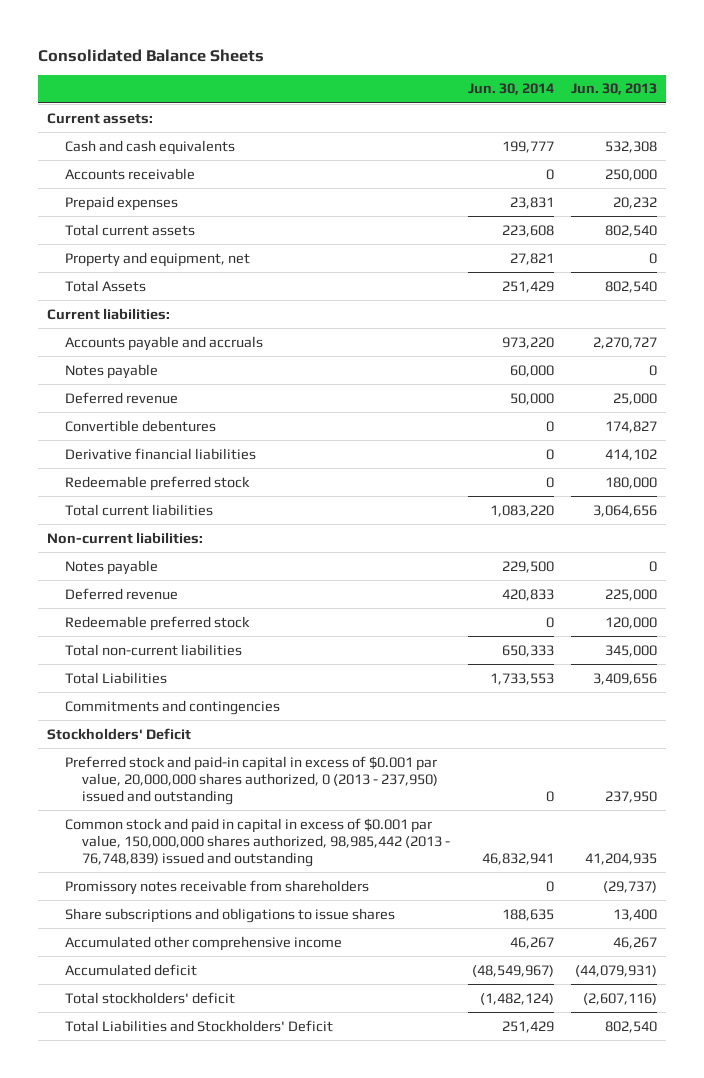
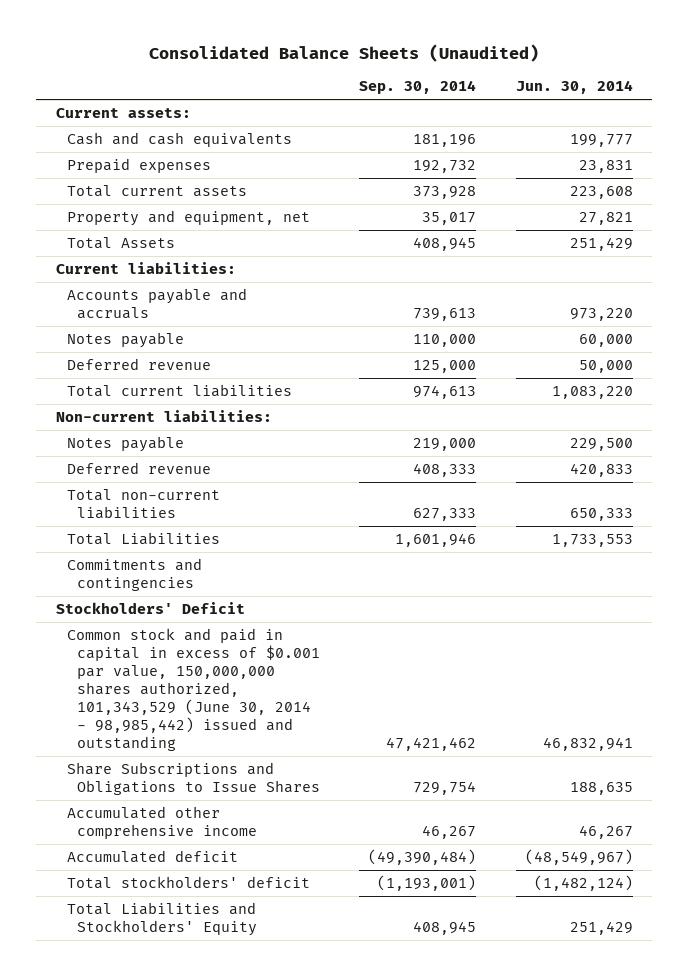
[38,48,265,62] Consolidated Balance Sheets -> [149,43,540,62] Consolidated Balance Sheets (Unaudited)
[571,83,658,96] Jun. 30, 2013 -> none
none -> [359,80,477,95] Sep. 30, 2014
[64,167,195,180] Accounts receivable -> none
[64,419,216,432] Convertible debentures -> none
[64,447,256,460] Derivative financial liabilities -> none
[64,475,250,491] Redeemable preferred stock -> none
[64,615,250,631] Redeemable preferred stock -> none
[64,755,439,806] Preferred stock and paid-in capital in excess of $0.001 par value, 20,000,000 shares authorized, 0 (2013 - 237,950) issued and outstanding -> none
[64,879,369,895] Promissory notes receivable from shareholders -> none
[64,817,451,868] Common stock and paid in capital in excess of $0.001 par value, 150,000,000 shares authorized, 98,985,442 (2013 - 76,748,839) issued and outstanding -> [66,628,321,751] Common stock and paid in capital in excess of $0.001 par value, 150,000,000 shares authorized, 101,343,529 (June 30, 2014 - 98,985,442) issued and outstanding
[64,907,395,923] Share subscriptions and obligations to issue shares -> [66,762,321,796] Share Subscriptions and Obligations to Issue Shares
[64,1019,333,1032] Total Liabilities and Stockholders' Deficit -> [66,902,258,937] Total Liabilities and Stockholders' Equity

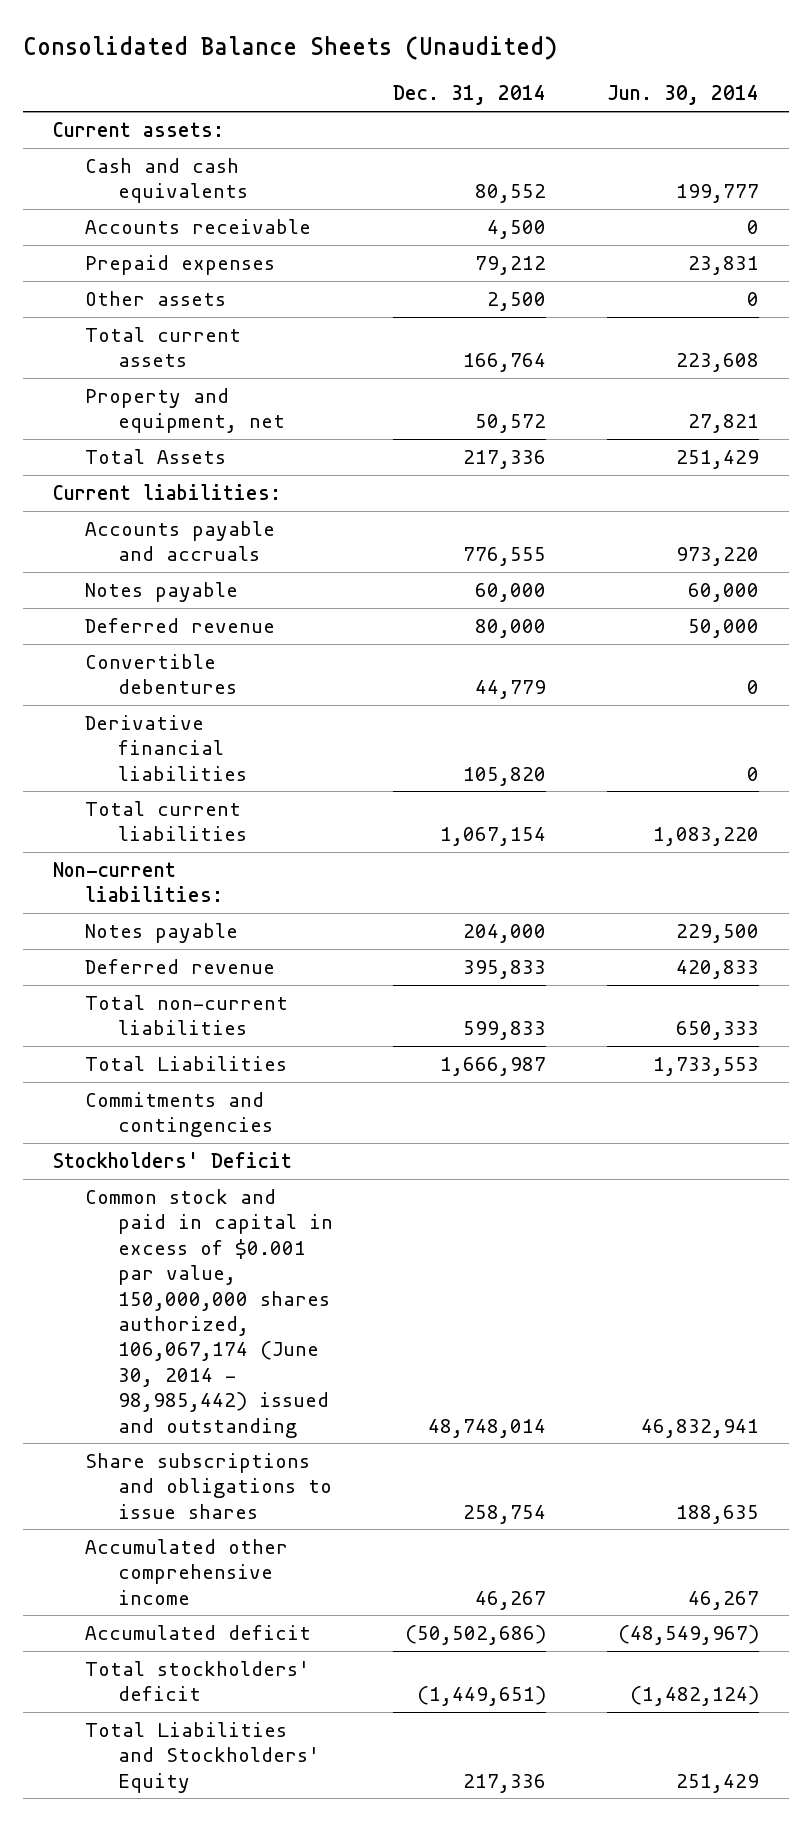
[359,80,477,95] Sep. 30, 2014 -> none
none -> [393,85,547,106] Dec. 31, 2014
none -> [85,218,312,234] Accounts receivable
none -> [85,290,227,306] Other assets
none -> [85,653,237,695] Convertible debentures
none -> [85,714,247,781] Derivative financial liabilities
[66,628,321,751] Common stock and paid in capital in excess of $0.001 par value, 150,000,000 shares authorized, 101,343,529 (June 30, 2014 - 98,985,442) issued and outstanding -> [85,1188,333,1438] Common stock and paid in capital in excess of $0.001 par value, 150,000,000 shares authorized, 106,067,174 (June 30, 2014 - 98,985,442) issued and outstanding
[66,762,321,796] Share Subscriptions and Obligations to Issue Shares -> [85,1452,332,1519] Share subscriptions and obligations to issue shares

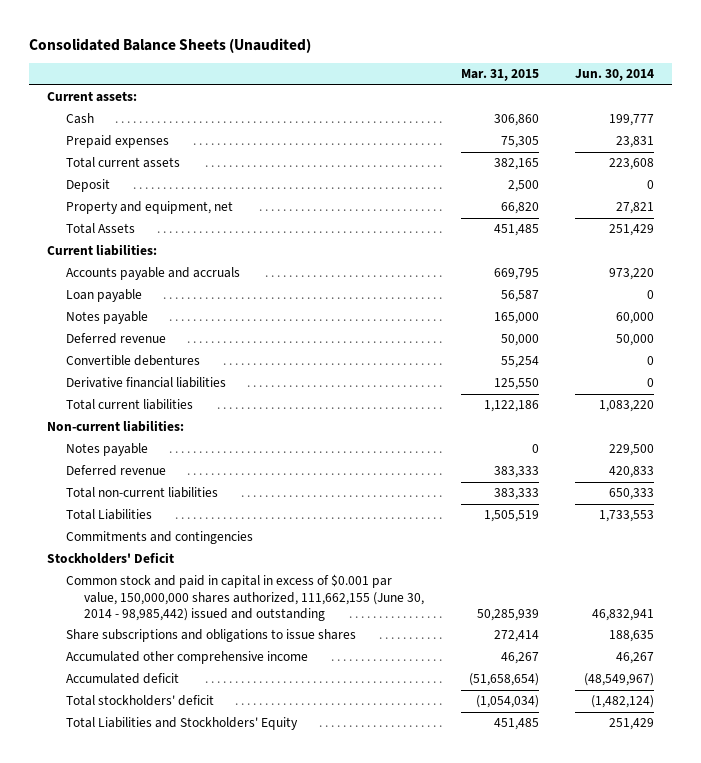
[393,85,547,106] Dec. 31, 2014 -> none
none -> [460,69,539,82] Mar. 31, 2015
[85,218,312,234] Accounts receivable -> none
[85,157,248,204] Cash and cash equivalents -> [65,113,94,125] Cash
[85,290,227,306] Other assets -> none
none -> [65,179,110,193] Deposit
none -> [65,289,142,303] Loan payable
[85,1188,333,1438] Common stock and paid in capital in excess of $0.001 par value, 150,000,000 shares authorized, 106,067,174 (June 30, 2014 - 98,985,442) issued and outstanding -> [65,574,425,621] Common stock and paid in capital in excess of $0.001 par value, 150,000,000 shares authorized, 111,662,155 (June 30, 2014 - 98,985,442) issued and outstanding

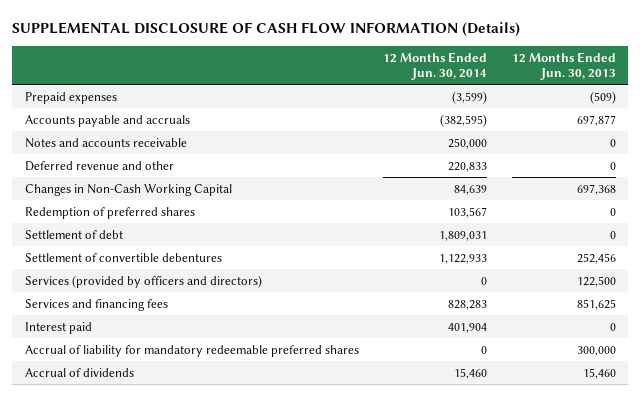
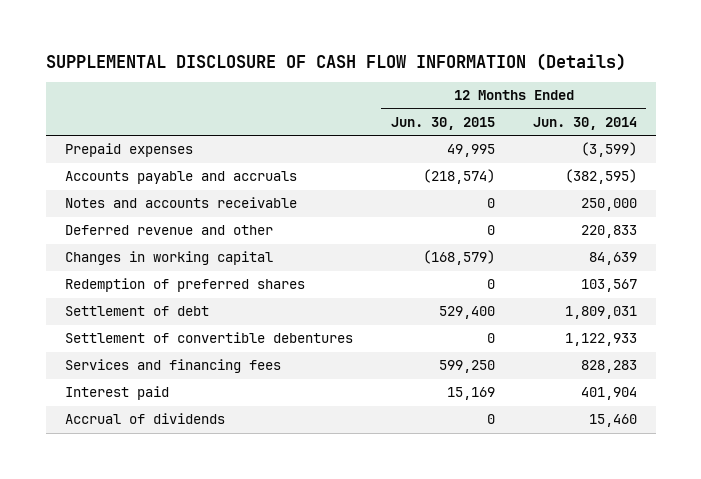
[511,51,616,81] 12 Months Ended Jun. 30, 2013 -> none
none -> [390,116,495,130] Jun. 30, 2015
[24,183,232,196] Changes in Non-Cash Working Capital -> [64,251,273,266] Changes in working capital
[24,274,262,288] Services (provided by officers and directors) -> none
[24,344,359,357] Accrual of liability for mandatory redeemable preferred shares -> none

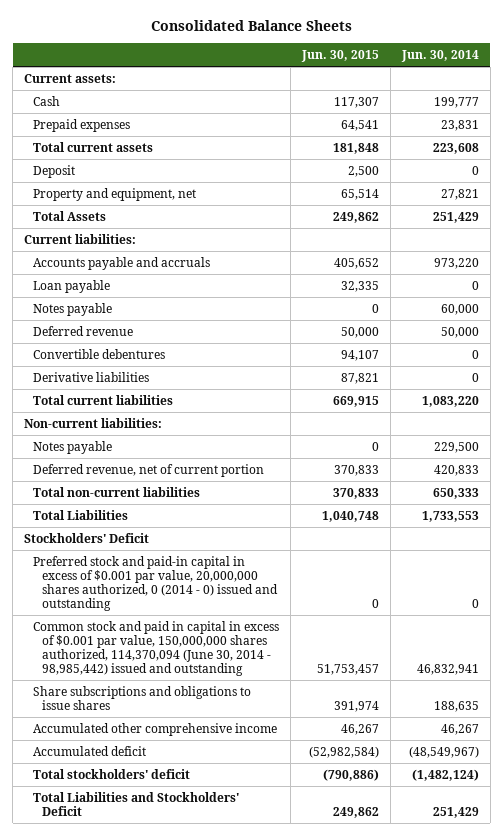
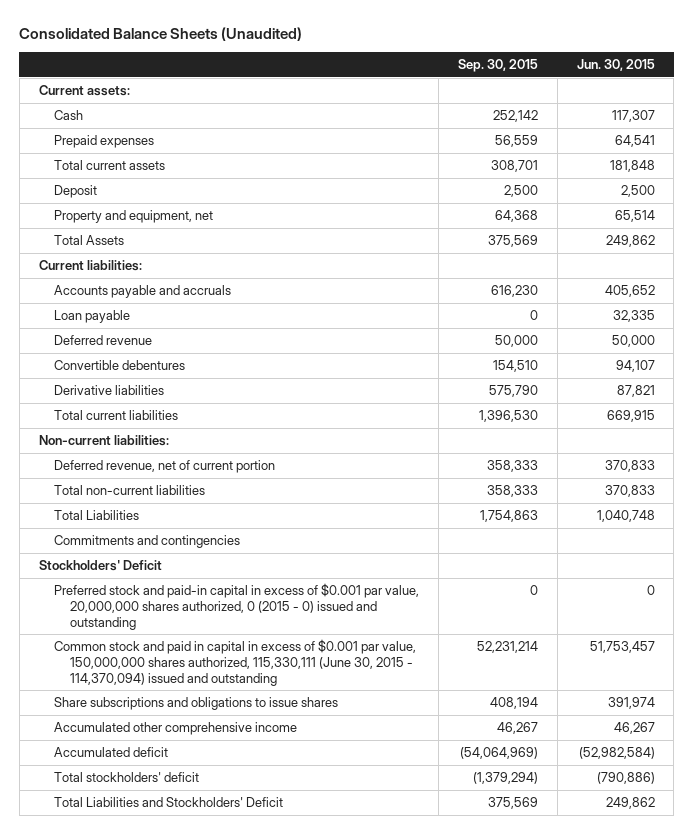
[150,20,352,32] Consolidated Balance Sheets -> [19,27,303,42] Consolidated Balance Sheets (Unaudited)
[400,50,479,63] Jun. 30, 2014 -> none
none -> [457,59,538,73] Sep. 30, 2015
[33,302,113,316] Notes payable -> none
[33,440,113,454] Notes payable -> none
none -> [54,534,241,548] Commitments and contingencies
[33,555,278,611] Preferred stock and paid-in capital in excess of $0.001 par value, 20,000,000 shares authorized, 0 (2014 - 0) issued and outstanding -> [54,582,420,630] Preferred stock and paid-in capital in excess of $0.001 par value, 20,000,000 shares authorized, 0 (2015 - 0) issued and outstanding
[33,620,280,676] Common stock and paid in capital in excess of $0.001 par value, 150,000,000 shares authorized, 114,370,094 (June 30, 2014 - 98,985,442) issued and outstanding -> [54,638,417,686] Common stock and paid in capital in excess of $0.001 par value, 150,000,000 shares authorized, 115,330,111 (June 30, 2015 - 114,370,094) issued and outstanding

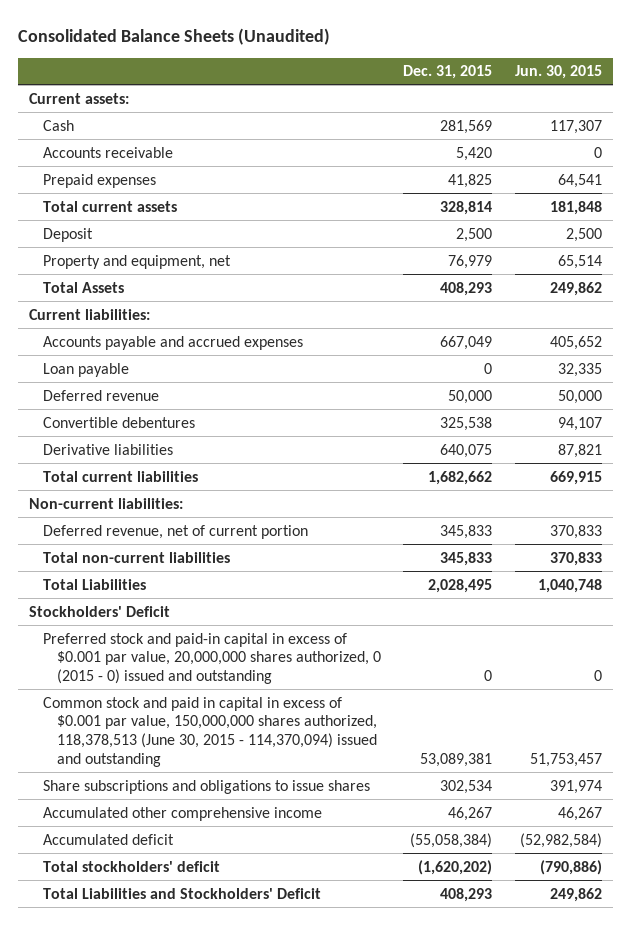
[457,59,538,73] Sep. 30, 2015 -> none
none -> [403,65,493,80] Dec. 31, 2015
none -> [42,146,173,158] Accounts receivable
[54,284,232,298] Accounts payable and accruals -> [42,335,303,350] Accounts payable and accrued expenses
[54,534,241,548] Commitments and contingencies -> none
[54,638,417,686] Common stock and paid in capital in excess of $0.001 par value, 150,000,000 shares authorized, 115,330,111 (June 30, 2015 - 114,370,094) issued and outstanding -> [42,696,377,767] Common stock and paid in capital in excess of $0.001 par value, 150,000,000 shares authorized, 118,378,513 (June 30, 2015 - 114,370,094) issued and outstanding

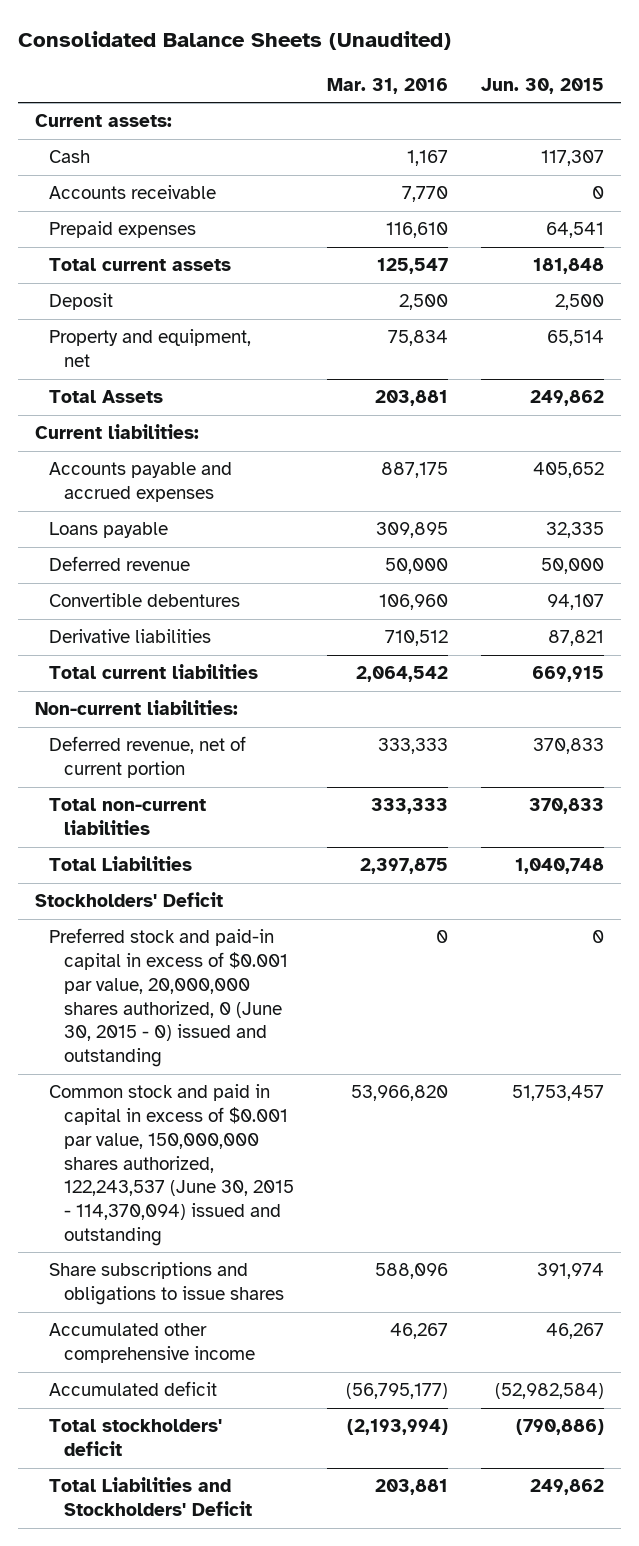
[403,65,493,80] Dec. 31, 2015 -> none
none -> [326,77,448,94] Mar. 31, 2016
[42,362,129,377] Loan payable -> [49,522,169,539] Loans payable
[42,632,381,685] Preferred stock and paid-in capital in excess of $0.001 par value, 20,000,000 shares authorized, 0 (2015 - 0) issued and outstanding -> [49,928,288,1068] Preferred stock and paid-in capital in excess of $0.001 par value, 20,000,000 shares authorized, 0 (June 30, 2015 - 0) issued and outstanding
[42,696,377,767] Common stock and paid in capital in excess of $0.001 par value, 150,000,000 shares authorized, 118,378,513 (June 30, 2015 - 114,370,094) issued and outstanding -> [49,1084,294,1246] Common stock and paid in capital in excess of $0.001 par value, 150,000,000 shares authorized, 122,243,537 (June 30, 2015 - 114,370,094) issued and outstanding

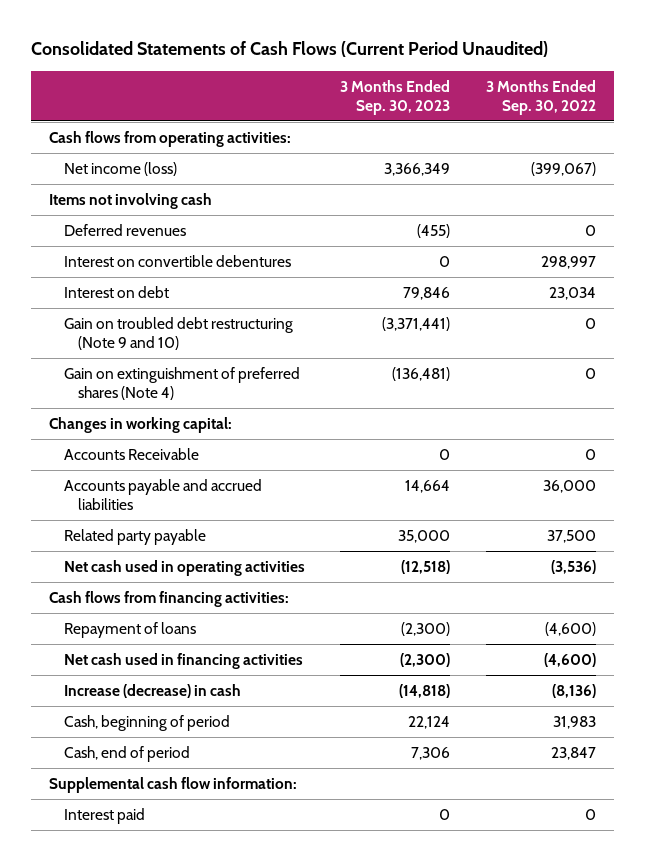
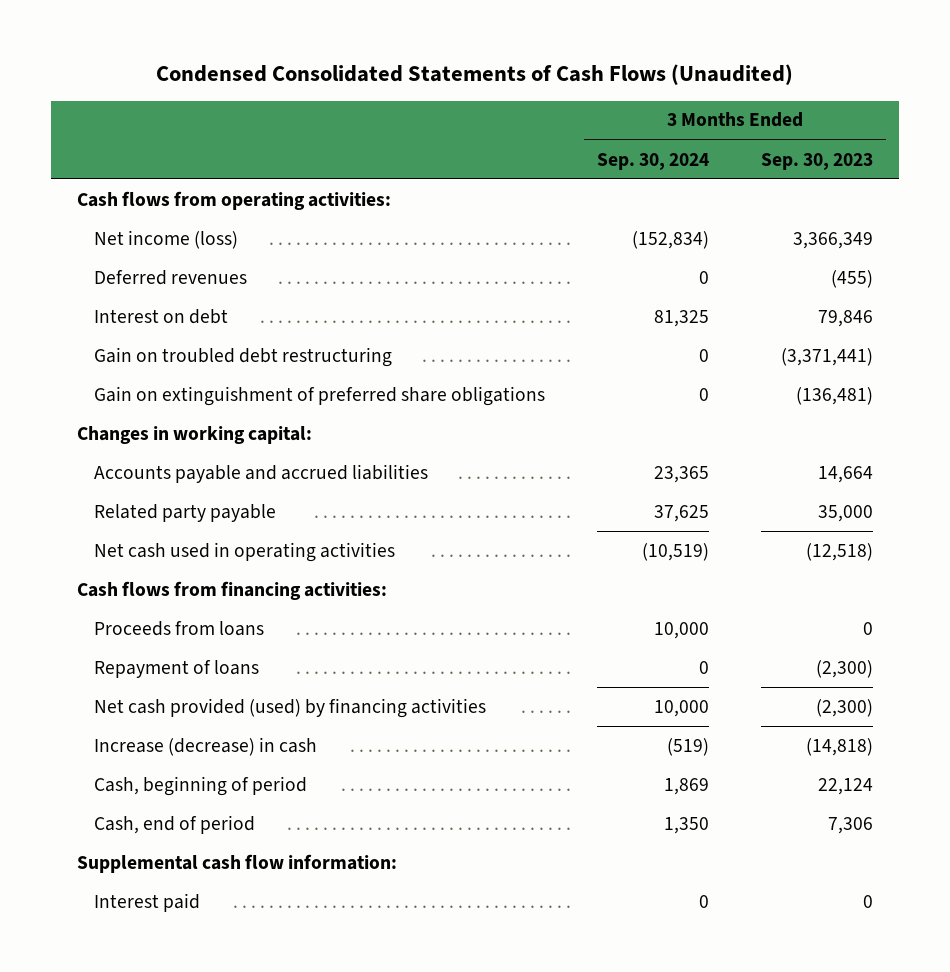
[31,41,549,58] Consolidated Statements of Cash Flows (Current Period Unaudited) -> [155,63,793,85] Condensed Consolidated Statements of Cash Flows (Unaudited)
[485,79,596,115] 3 Months Ended Sep. 30, 2022 -> none
none -> [597,152,710,170] Sep. 30, 2024
[48,193,212,210] Items not involving cash -> none
[63,255,291,268] Interest on convertible debentures -> none
[63,317,293,351] Gain on troubled debt restructuring (Note 9 and 10) -> [94,346,393,367] Gain on troubled debt restructuring
[63,367,300,401] Gain on extinguishment of preferred shares (Note 4) -> [94,385,546,406] Gain on extinguishment of preferred share obligations
[63,448,199,461] Accounts Receivable -> none
none -> [94,620,265,636] Proceeds from loans
[63,653,303,670] Net cash used in financing activities -> [94,697,487,718] Net cash provided (used) by financing activities

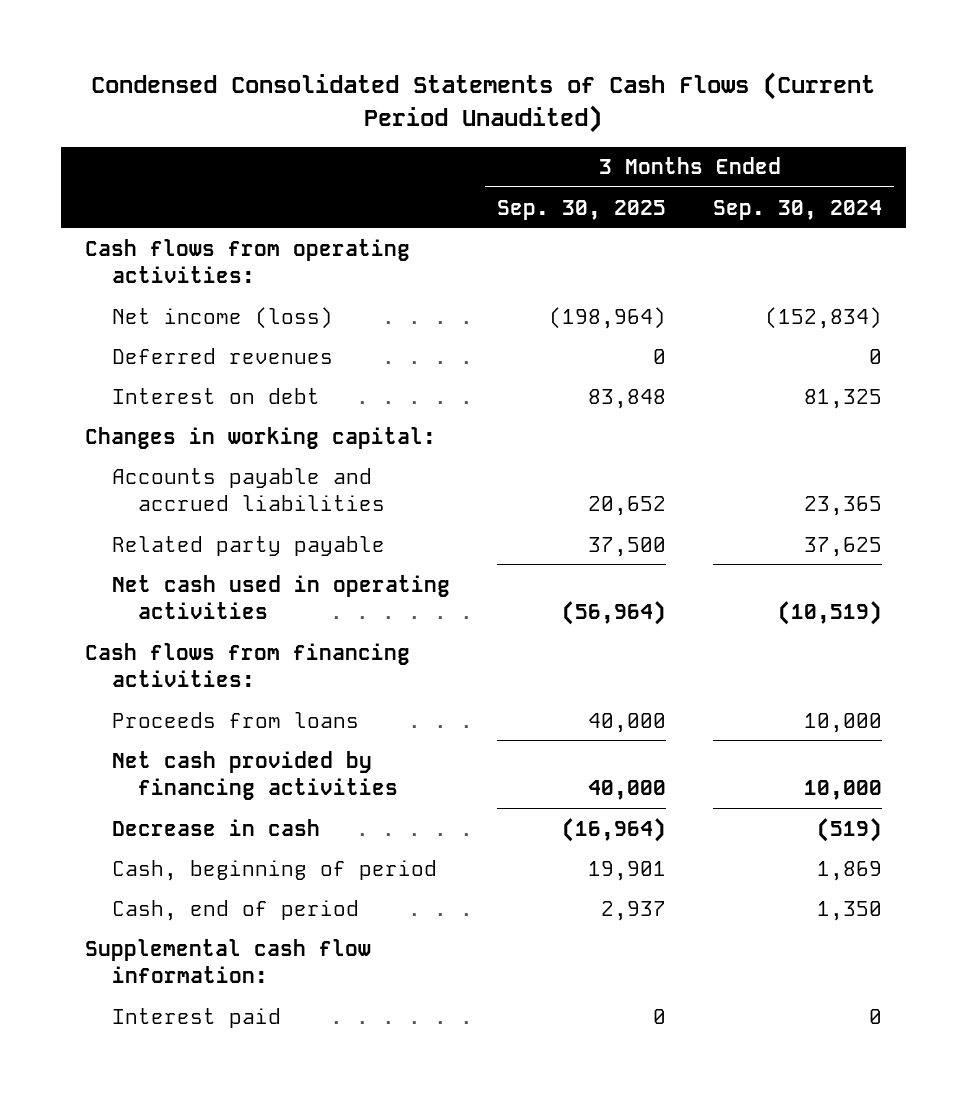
[155,63,793,85] Condensed Consolidated Statements of Cash Flows (Unaudited) -> [91,72,876,133] Condensed Consolidated Statements of Cash Flows (Current Period Unaudited)
[761,152,874,170] Sep. 30, 2023 -> none
none -> [496,199,666,220] Sep. 30, 2025
[94,346,393,367] Gain on troubled debt restructuring -> none
[94,385,546,406] Gain on extinguishment of preferred share obligations -> none
[94,659,260,678] Repayment of loans -> none
[94,697,487,718] Net cash provided (used) by financing activities -> [111,750,399,800] Net cash provided by financing activities
[94,736,318,756] Increase (decrease) in cash -> [111,818,320,836] Decrease in cash

